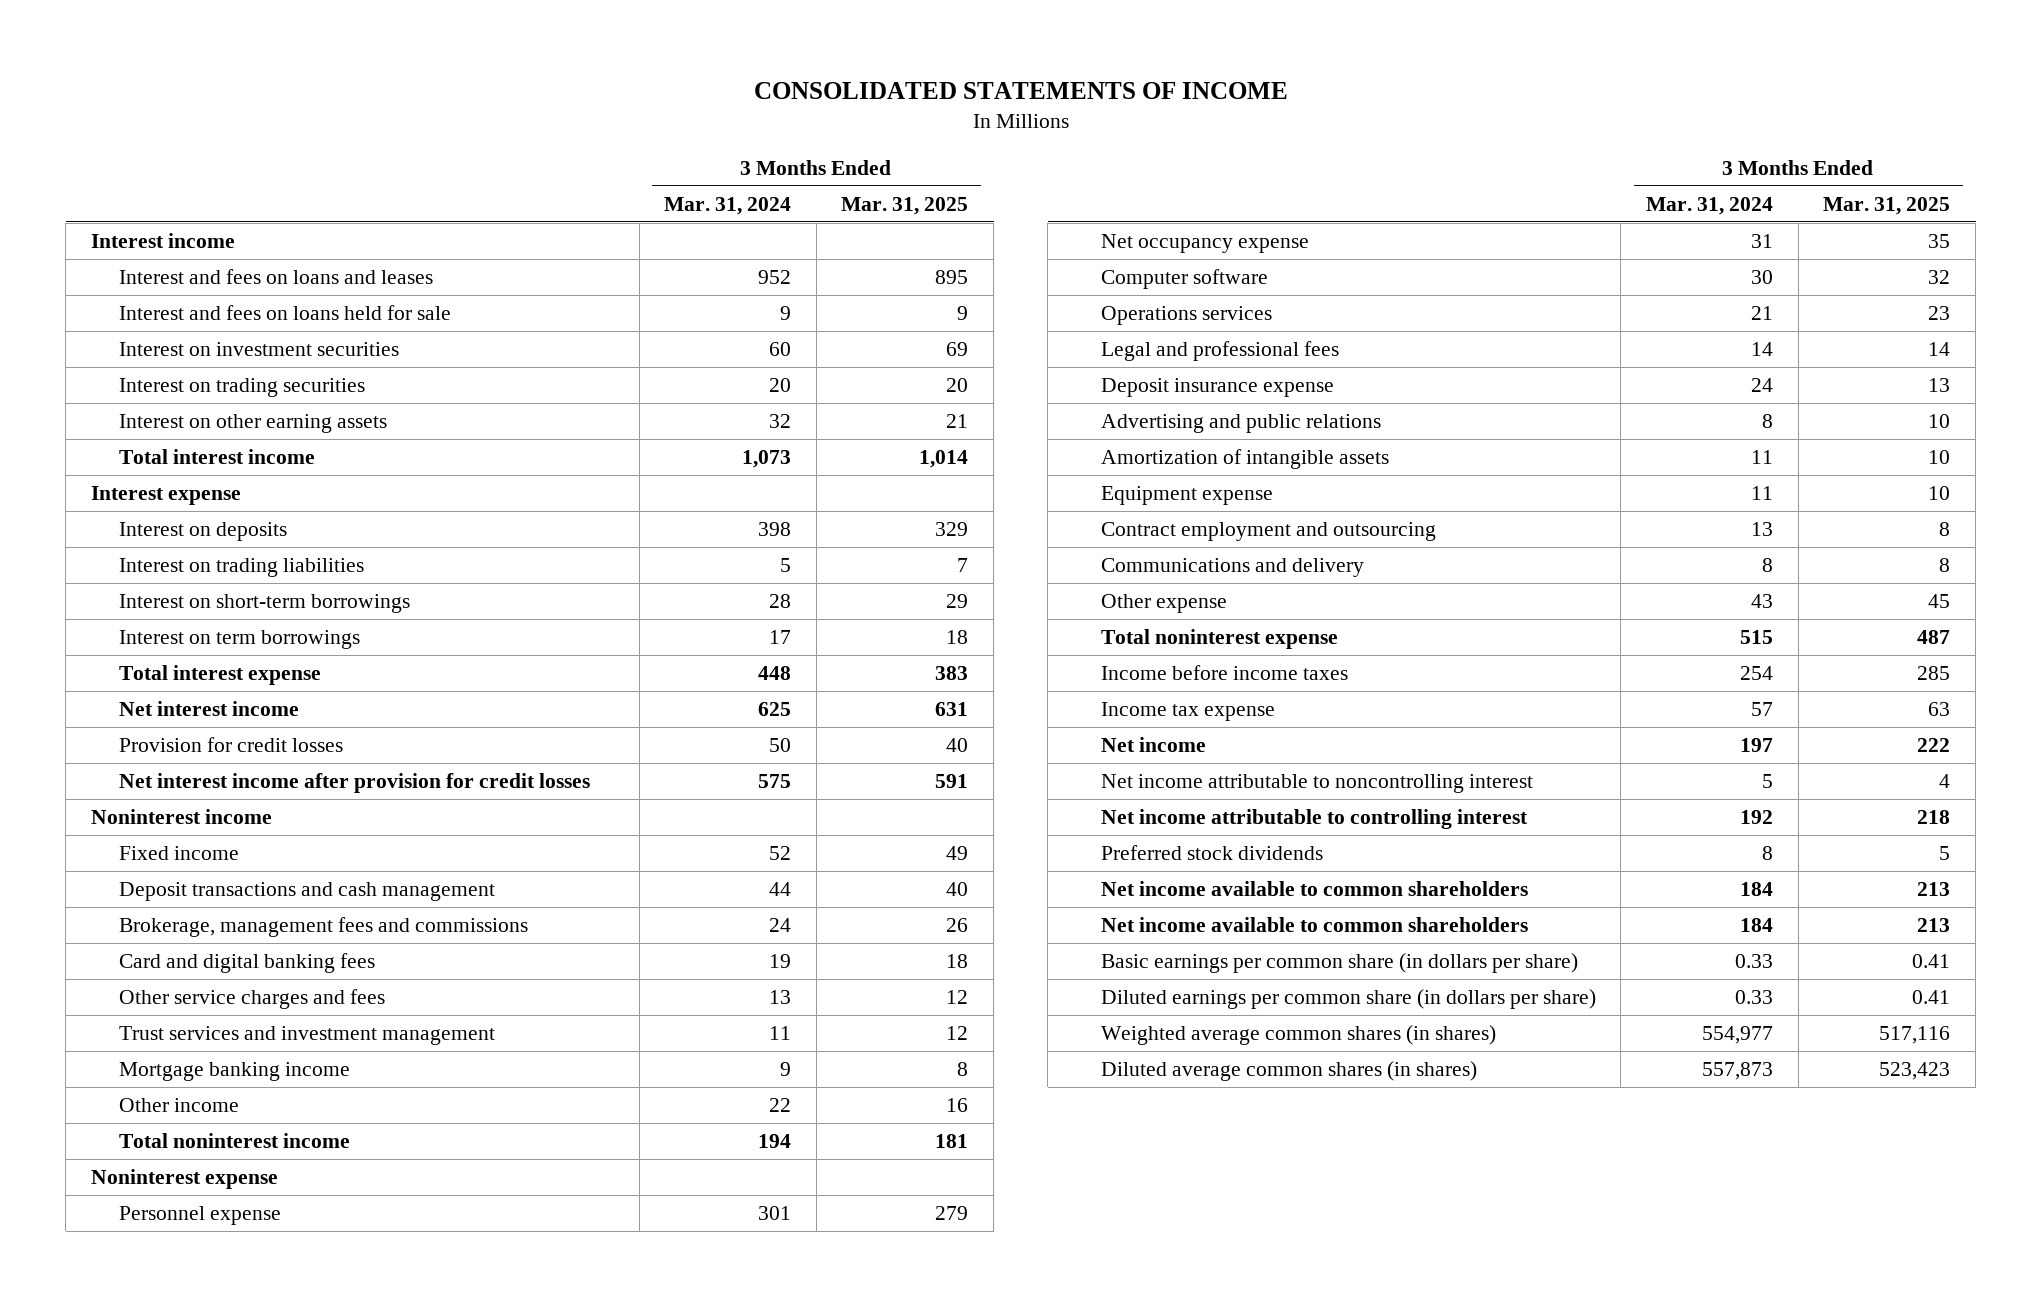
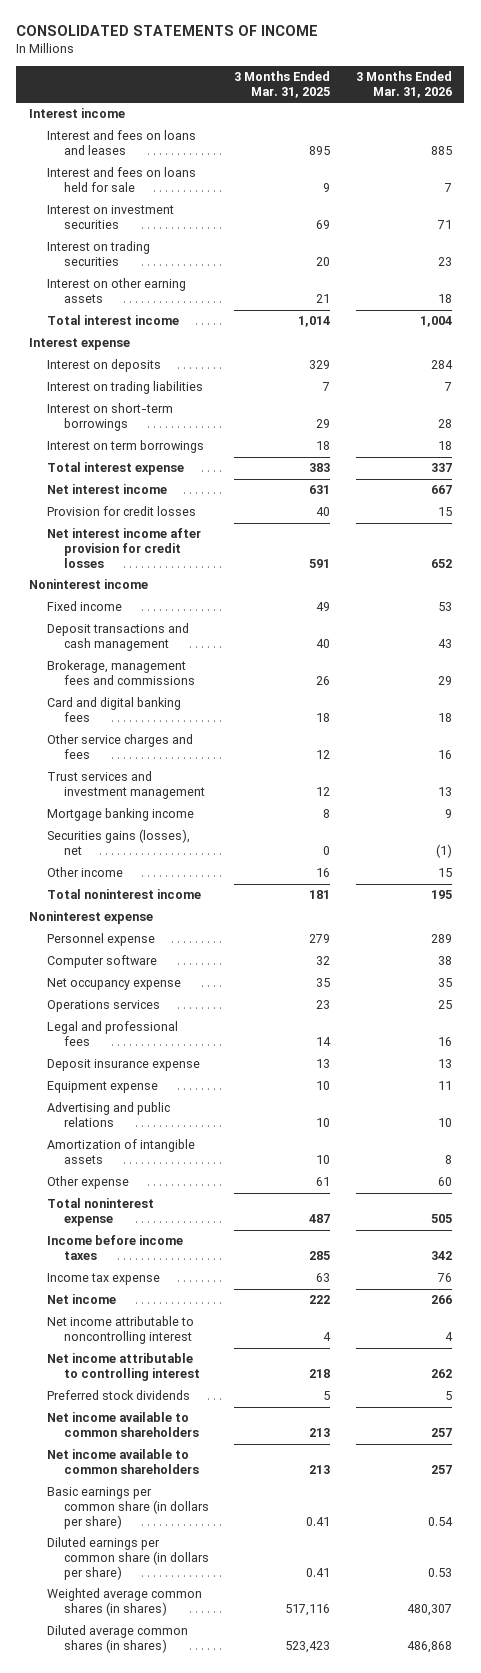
[664,196,792,215] Mar. 31, 2024 -> none
none -> [355,71,452,98] 3 Months Ended Mar. 31, 2026
none -> [46,829,190,856] Securities gains (losses), net
[1100,234,1309,254] Net occupancy expense -> [46,978,181,991] Net occupancy expense
[1100,486,1273,506] Equipment expense -> [46,1081,158,1094] Equipment expense
[1100,522,1436,542] Contract employment and outsourcing -> none
[1100,558,1364,578] Communications and delivery -> none
[1928,594,1951,609] 45 -> [316,1177,331,1187] 61

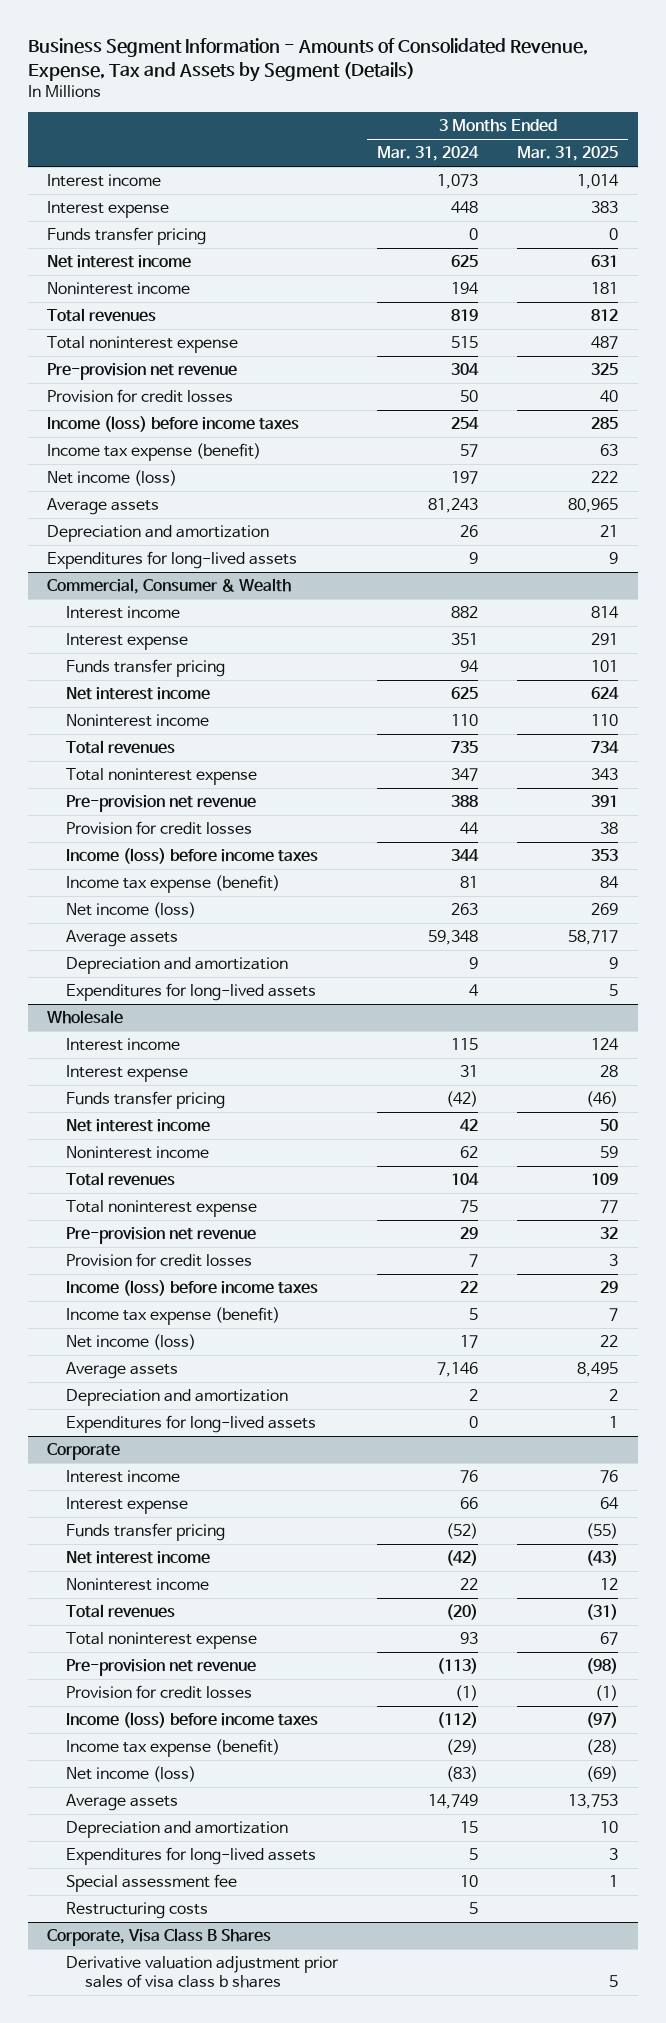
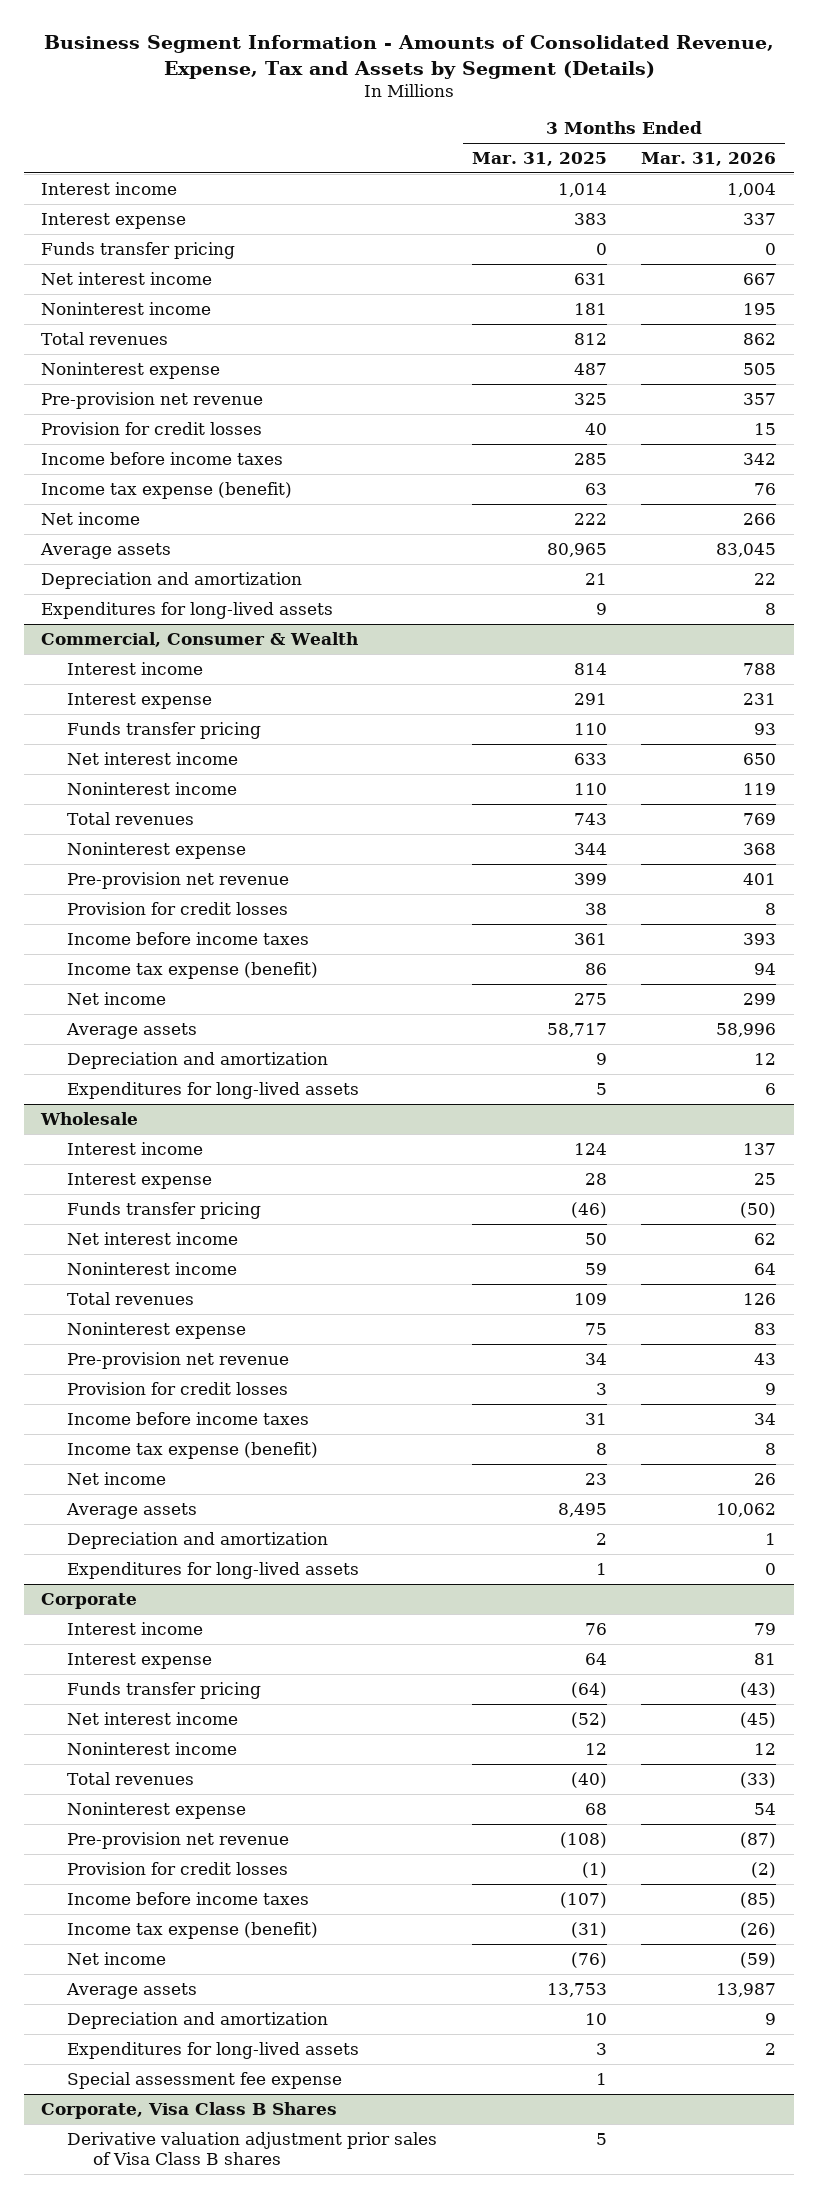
[377,146,480,162] Mar. 31, 2024 -> none
none -> [641,151,777,166] Mar. 31, 2026
[47,336,239,354] Total noninterest expense -> [41,361,221,379] Noninterest expense
[47,416,300,433] Income (loss) before income taxes -> [41,451,284,465] Income before income taxes
[47,470,178,487] Net income (loss) -> [41,511,141,525] Net income
[591,660,619,673] 101 -> [573,722,607,735] 110
[591,687,620,700] 624 -> [573,752,607,765] 633
[591,741,620,754] 734 -> [573,812,607,825] 743
[66,768,258,786] Total noninterest expense -> [67,841,247,859] Noninterest expense
[591,768,619,781] 343 -> [573,842,607,855] 344
[591,795,619,808] 391 -> [573,872,607,885] 399
[66,848,319,865] Income (loss) before income taxes -> [67,931,310,945] Income before income taxes
[591,849,619,862] 353 -> [573,932,607,945] 361
[600,876,620,889] 84 -> [584,962,607,975] 86
[66,902,197,919] Net income (loss) -> [67,991,167,1005] Net income
[591,903,619,916] 269 -> [573,992,607,1005] 275
[66,1200,258,1218] Total noninterest expense -> [67,1321,247,1339] Noninterest expense
[600,1200,619,1214] 77 -> [584,1322,607,1335] 75
[600,1227,619,1240] 32 -> [584,1352,607,1365] 34
[66,1280,319,1297] Income (loss) before income taxes -> [67,1411,310,1425] Income before income taxes
[600,1281,619,1294] 29 -> [584,1412,607,1425] 31
[609,1308,619,1322] 7 -> [595,1442,607,1455] 8
[66,1334,197,1351] Net income (loss) -> [67,1471,167,1485] Net income
[600,1335,619,1348] 22 -> [584,1472,607,1485] 23
[586,1523,619,1540] (55) -> [570,1681,607,1698] (64)
[586,1550,619,1567] (43) -> [570,1711,607,1728] (52)
[586,1604,619,1621] (31) -> [570,1771,607,1788] (40)
[66,1632,258,1650] Total noninterest expense -> [67,1801,247,1819] Noninterest expense
[600,1632,619,1646] 67 -> [584,1802,607,1815] 68
[586,1658,619,1675] (98) -> [559,1831,607,1848] (108)
[66,1712,319,1729] Income (loss) before income taxes -> [67,1891,310,1905] Income before income taxes
[586,1712,619,1729] (97) -> [559,1891,607,1908] (107)
[586,1739,619,1756] (28) -> [570,1921,607,1938] (31)
[66,1766,197,1783] Net income (loss) -> [67,1951,167,1965] Net income
[586,1766,619,1783] (69) -> [570,1951,607,1968] (76)
[66,1902,209,1920] Restructuring costs -> none
[66,1874,238,1893] Special assessment fee -> [67,2071,343,2089] Special assessment fee expense
[66,1956,340,1988] Derivative valuation adjustment prior sales of visa class b shares -> [67,2131,438,2166] Derivative valuation adjustment prior sales of Visa Class B shares

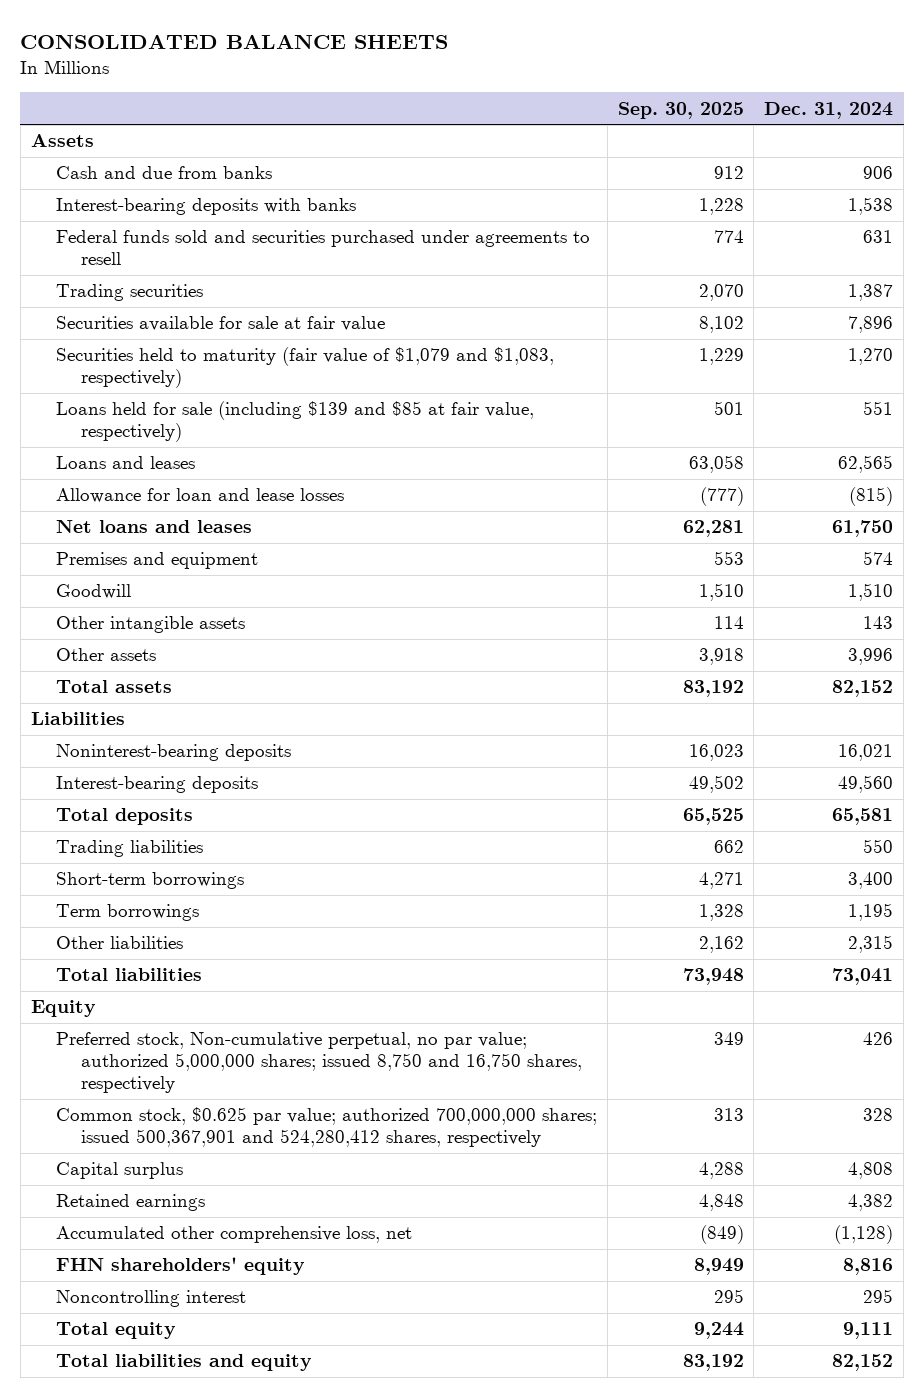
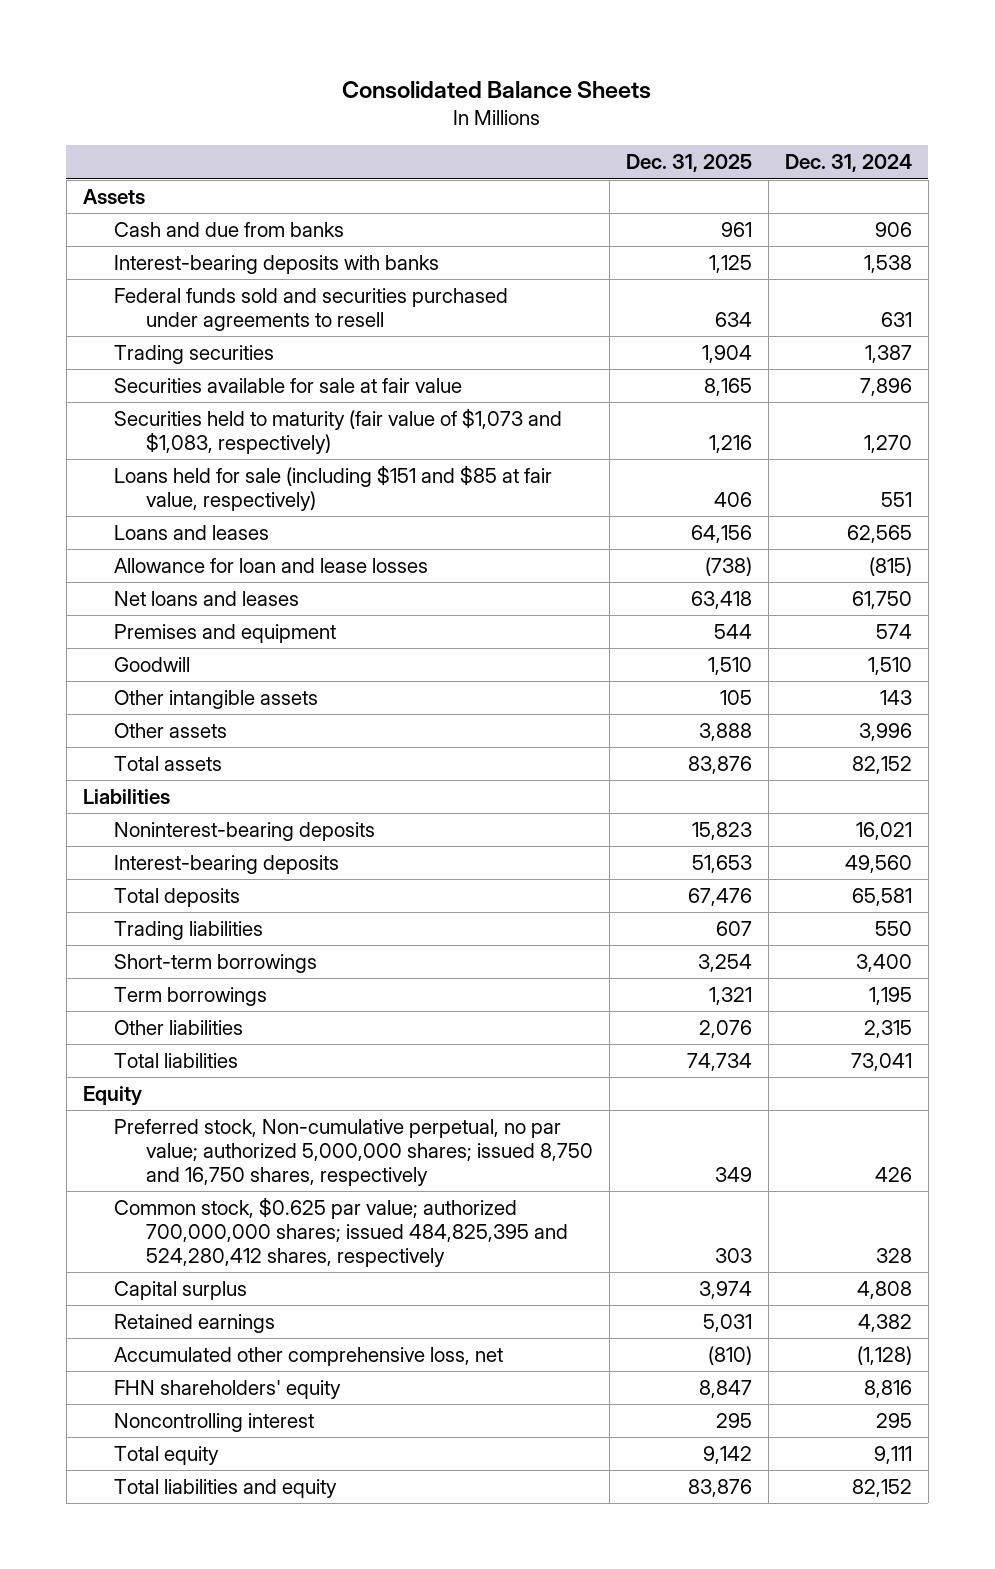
[20,33,449,49] CONSOLIDATED BALANCE SHEETS -> [342,80,652,99] Consolidated Balance Sheets
[617,101,744,119] Sep. 30, 2025 -> none
none -> [626,154,753,173] Dec. 31, 2025
[55,347,554,389] Securities held to maturity (fair value of $1,079 and $1,083, respectively) -> [114,408,563,454] Securities held to maturity (fair value of $1,073 and $1,083, respectively)
[55,401,534,443] Loans held for sale (including $139 and $85 at fair value, respectively) -> [114,465,553,511] Loans held for sale (including $151 and $85 at fair value, respectively)
[55,1107,597,1148] Common stock, $0.625 par value; authorized 700,000,000 shares; issued 500,367,901 and 524,280,412 shares, respectively -> [114,1197,569,1267] Common stock, $0.625 par value; authorized 700,000,000 shares; issued 484,825,395 and 524,280,412 shares, respectively

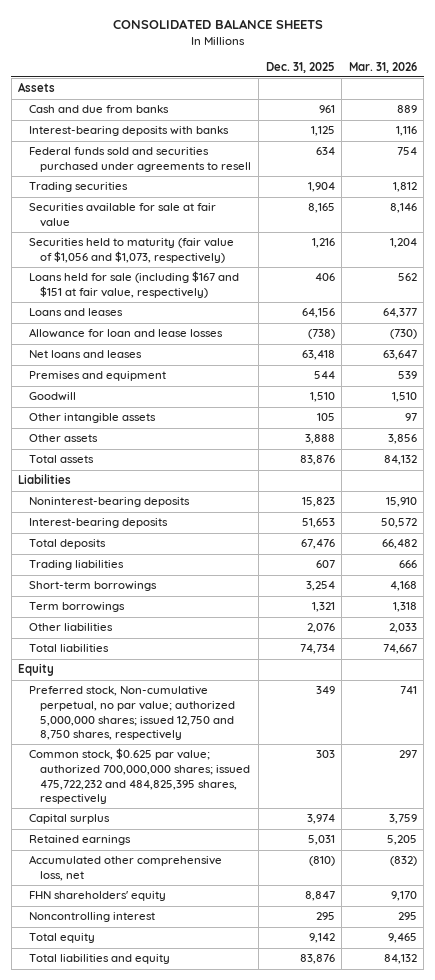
[342,80,652,99] Consolidated Balance Sheets -> [112,19,323,30] CONSOLIDATED BALANCE SHEETS
[784,154,912,173] Dec. 31, 2024 -> none
none -> [348,61,417,73] Mar. 31, 2026
[114,408,563,454] Securities held to maturity (fair value of $1,073 and $1,083, respectively) -> [29,238,235,263] Securities held to maturity (fair value of $1,056 and $1,073, respectively)
[114,465,553,511] Loans held for sale (including $151 and $85 at fair value, respectively) -> [29,271,240,298] Loans held for sale (including $167 and $151 at fair value, respectively)
[114,1119,594,1186] Preferred stock, Non-cumulative perpetual, no par value; authorized 5,000,000 shares; issued 8,750 and 16,750 shares, respectively -> [29,686,236,741] Preferred stock, Non-cumulative perpetual, no par value; authorized 5,000,000 shares; issued 12,750 and 8,750 shares, respectively
[114,1197,569,1267] Common stock, $0.625 par value; authorized 700,000,000 shares; issued 484,825,395 and 524,280,412 shares, respectively -> [29,748,251,805] Common stock, $0.625 par value; authorized 700,000,000 shares; issued 475,722,232 and 484,825,395 shares, respectively

